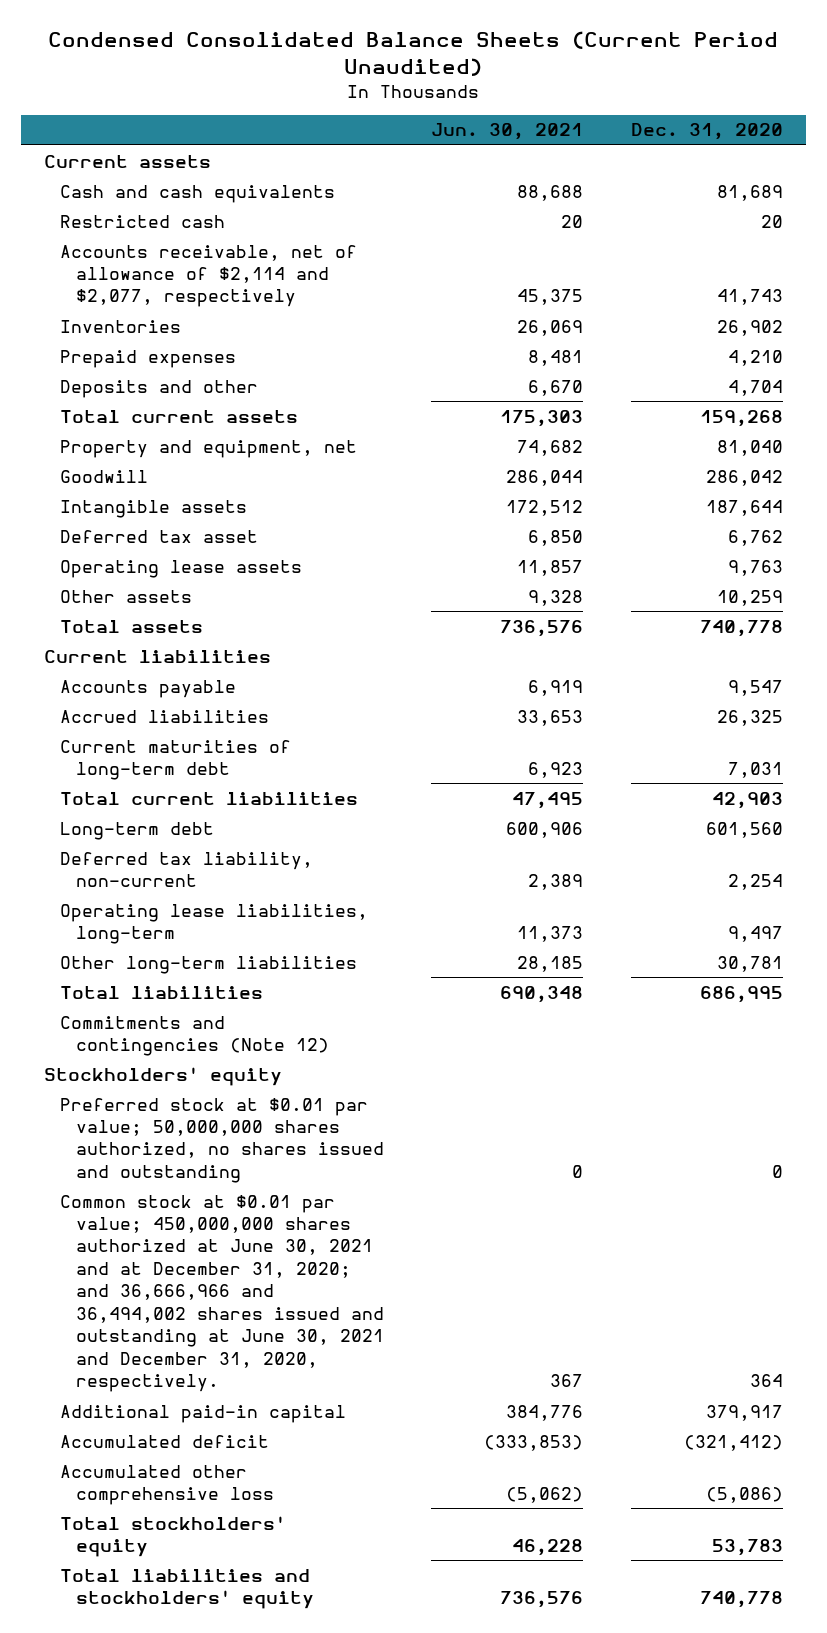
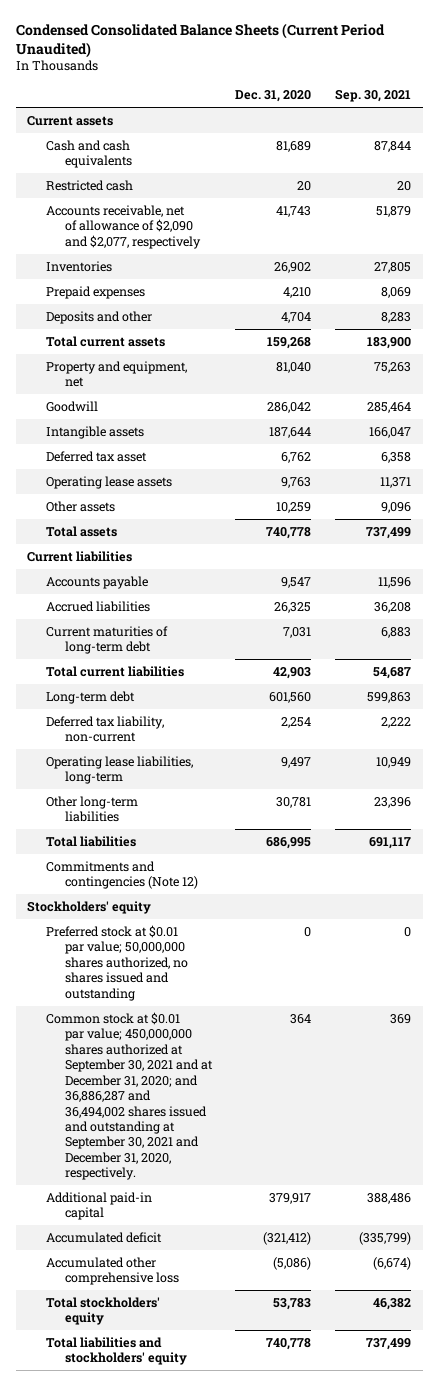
[431,123,584,141] Jun. 30, 2021 -> none
none -> [334,89,411,103] Sep. 30, 2021
[60,244,358,308] Accounts receivable, net of allowance of $2,114 and $2,077, respectively -> [46,204,201,249] Accounts receivable, net of allowance of $2,090 and $2,077, respectively
[60,1194,385,1393] Common stock at $0.01 par value; 450,000,000 shares authorized at June 30, 2021 and at December 31, 2020; and 36,666,966 and 36,494,002 shares issued and outstanding at June 30, 2021 and December 31, 2020, respectively. -> [46,1011,213,1181] Common stock at $0.01 par value; 450,000,000 shares authorized at September 30, 2021 and at December 31, 2020; and 36,886,287 and 36,494,002 shares issued and outstanding at September 30, 2021 and December 31, 2020, respectively.

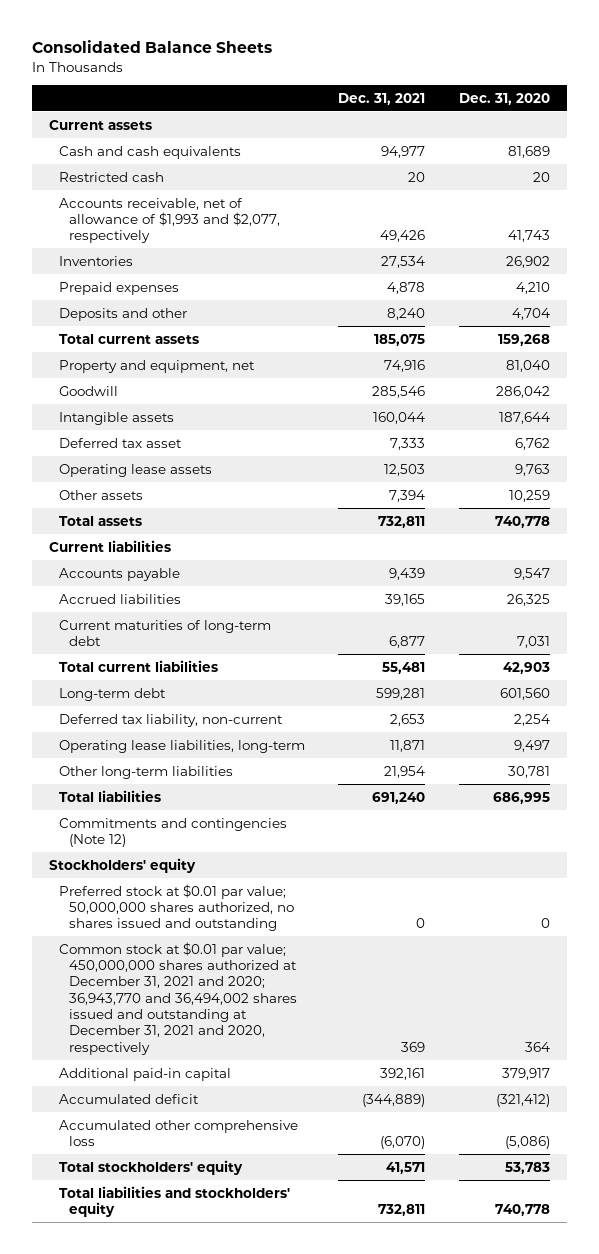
[15,22,385,58] Condensed Consolidated Balance Sheets (Current Period Unaudited) -> [31,40,272,54] Consolidated Balance Sheets
[334,89,411,103] Sep. 30, 2021 -> none
none -> [338,92,426,105] Dec. 31, 2021
[46,204,201,249] Accounts receivable, net of allowance of $2,090 and $2,077, respectively -> [58,197,281,244] Accounts receivable, net of allowance of $1,993 and $2,077, respectively
[46,1011,213,1181] Common stock at $0.01 par value; 450,000,000 shares authorized at September 30, 2021 and at December 31, 2020; and 36,886,287 and 36,494,002 shares issued and outstanding at September 30, 2021 and December 31, 2020, respectively. -> [58,941,298,1055] Common stock at $0.01 par value; 450,000,000 shares authorized at December 31, 2021 and 2020; 36,943,770 and 36,494,002 shares issued and outstanding at December 31, 2021 and 2020, respectively

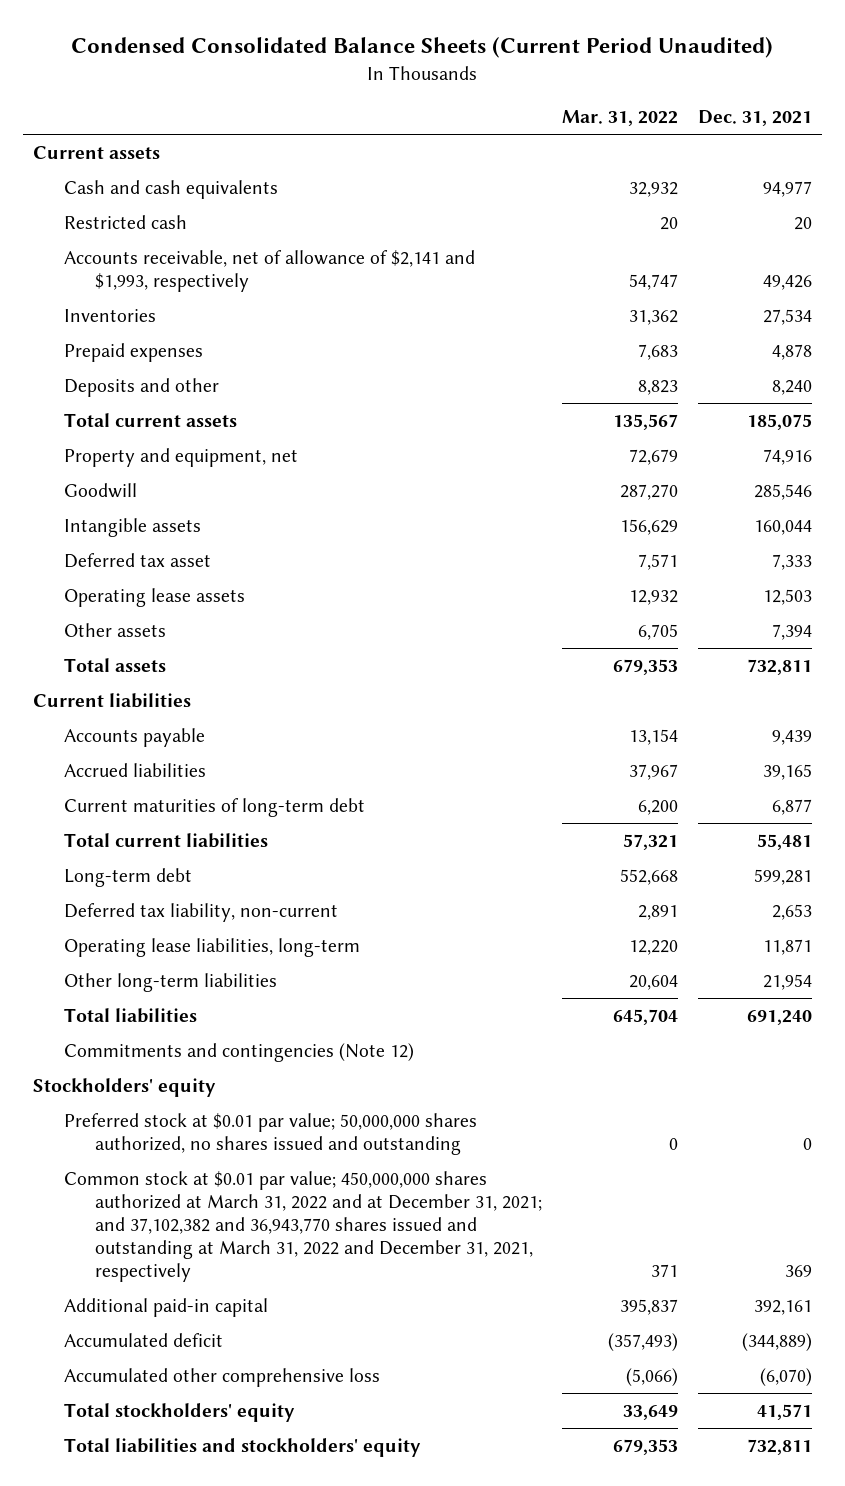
[31,40,272,54] Consolidated Balance Sheets -> [71,37,774,59] Condensed Consolidated Balance Sheets (Current Period Unaudited)
[459,92,551,105] Dec. 31, 2020 -> none
none -> [562,110,679,127] Mar. 31, 2022
[58,197,281,244] Accounts receivable, net of allowance of $1,993 and $2,077, respectively -> [63,249,475,292] Accounts receivable, net of allowance of $2,141 and $1,993, respectively
[58,941,298,1055] Common stock at $0.01 par value; 450,000,000 shares authorized at December 31, 2021 and 2020; 36,943,770 and 36,494,002 shares issued and outstanding at December 31, 2021 and 2020, respectively -> [63,1170,543,1283] Common stock at $0.01 par value; 450,000,000 shares authorized at March 31, 2022 and at December 31, 2021; and 37,102,382 and 36,943,770 shares issued and outstanding at March 31, 2022 and December 31, 2021, respectively

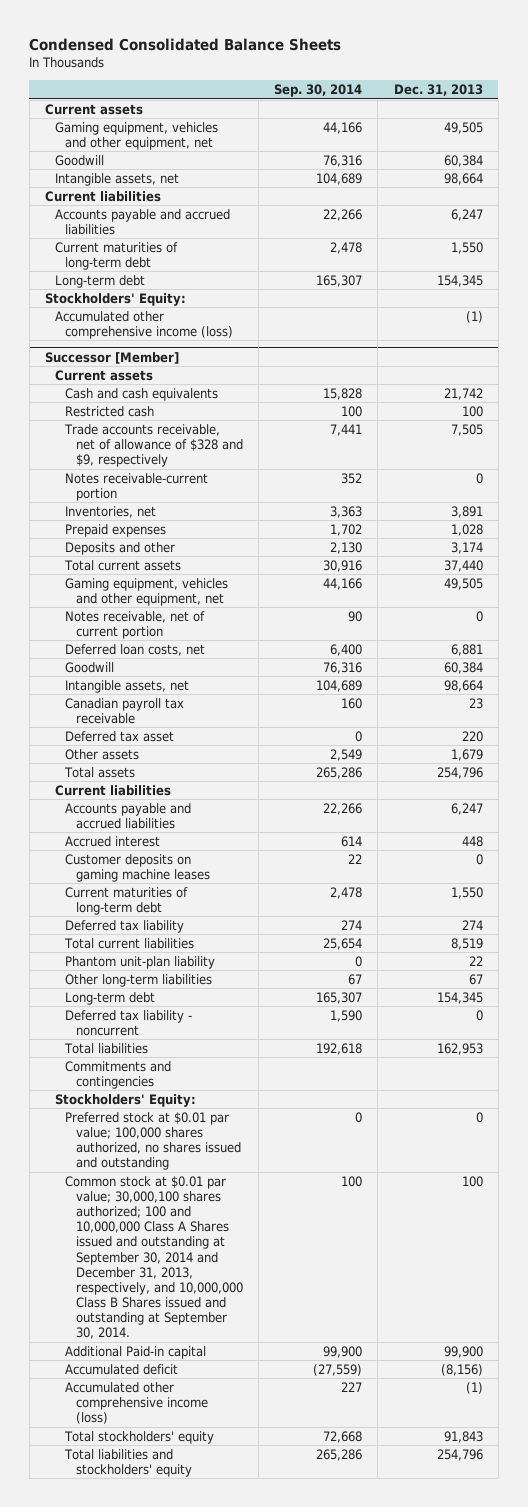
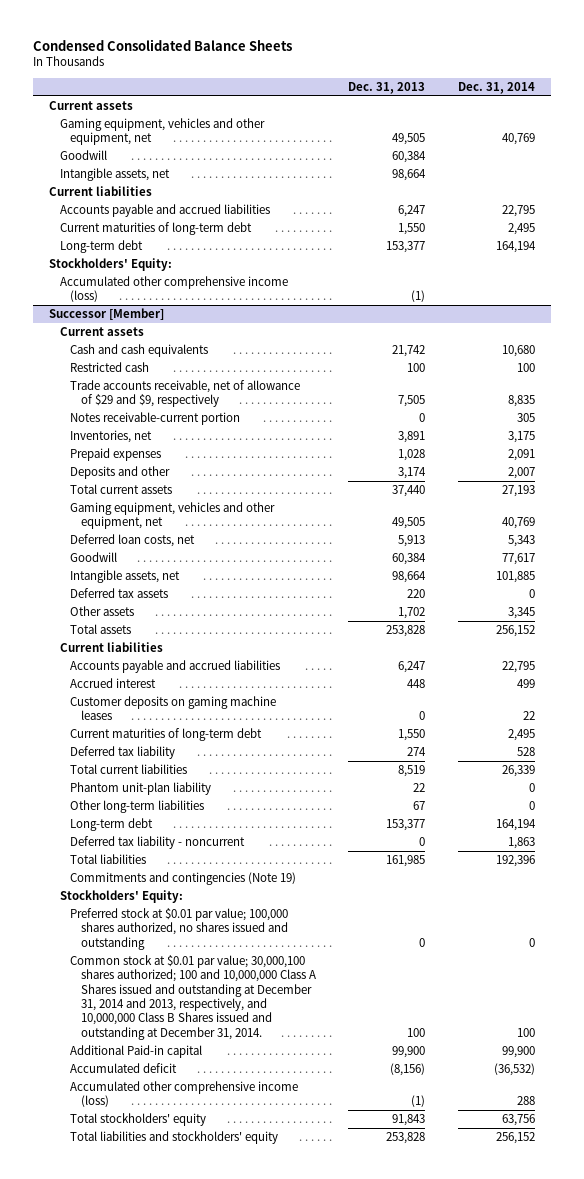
[274,84,363,98] Sep. 30, 2014 -> none
none -> [457,82,535,95] Dec. 31, 2014
[436,274,483,287] 154,345 -> [386,241,426,254] 153,377
[64,423,243,468] Trade accounts receivable, net of allowance of $328 and $9, respectively -> [70,380,301,408] Trade accounts receivable, net of allowance of $29 and $9, respectively
[65,610,206,640] Notes receivable, net of current portion -> none
[450,643,483,656] 6,881 -> [398,535,426,548] 5,913
[65,697,185,725] Canadian payroll tax receivable -> none
[65,730,175,742] Deferred tax asset -> [70,588,169,599] Deferred tax assets
[450,748,483,761] 1,679 -> [398,607,426,620] 1,702
[436,766,483,779] 254,796 -> [386,625,426,638] 253,828
[436,991,483,1004] 154,345 -> [386,819,426,832] 153,377
[436,1042,483,1055] 162,953 -> [386,855,426,868] 161,985
[65,1060,172,1090] Commitments and contingencies -> [70,872,297,886] Commitments and contingencies (Note 19)
[65,1175,243,1340] Common stock at $0.01 par value; 30,000,100 shares authorized; 100 and 10,000,000 Class A Shares issued and outstanding at September 30, 2014 and December 31, 2013, respectively, and 10,000,000 Class B Shares issued and outstanding at September 30, 2014. -> [70,955,316,1040] Common stock at $0.01 par value; 30,000,100 shares authorized; 100 and 10,000,000 Class A Shares issued and outstanding at December 31, 2014 and 2013, respectively, and 10,000,000 Class B Shares issued and outstanding at December 31, 2014.
[436,1448,483,1461] 254,796 -> [386,1132,426,1145] 253,828

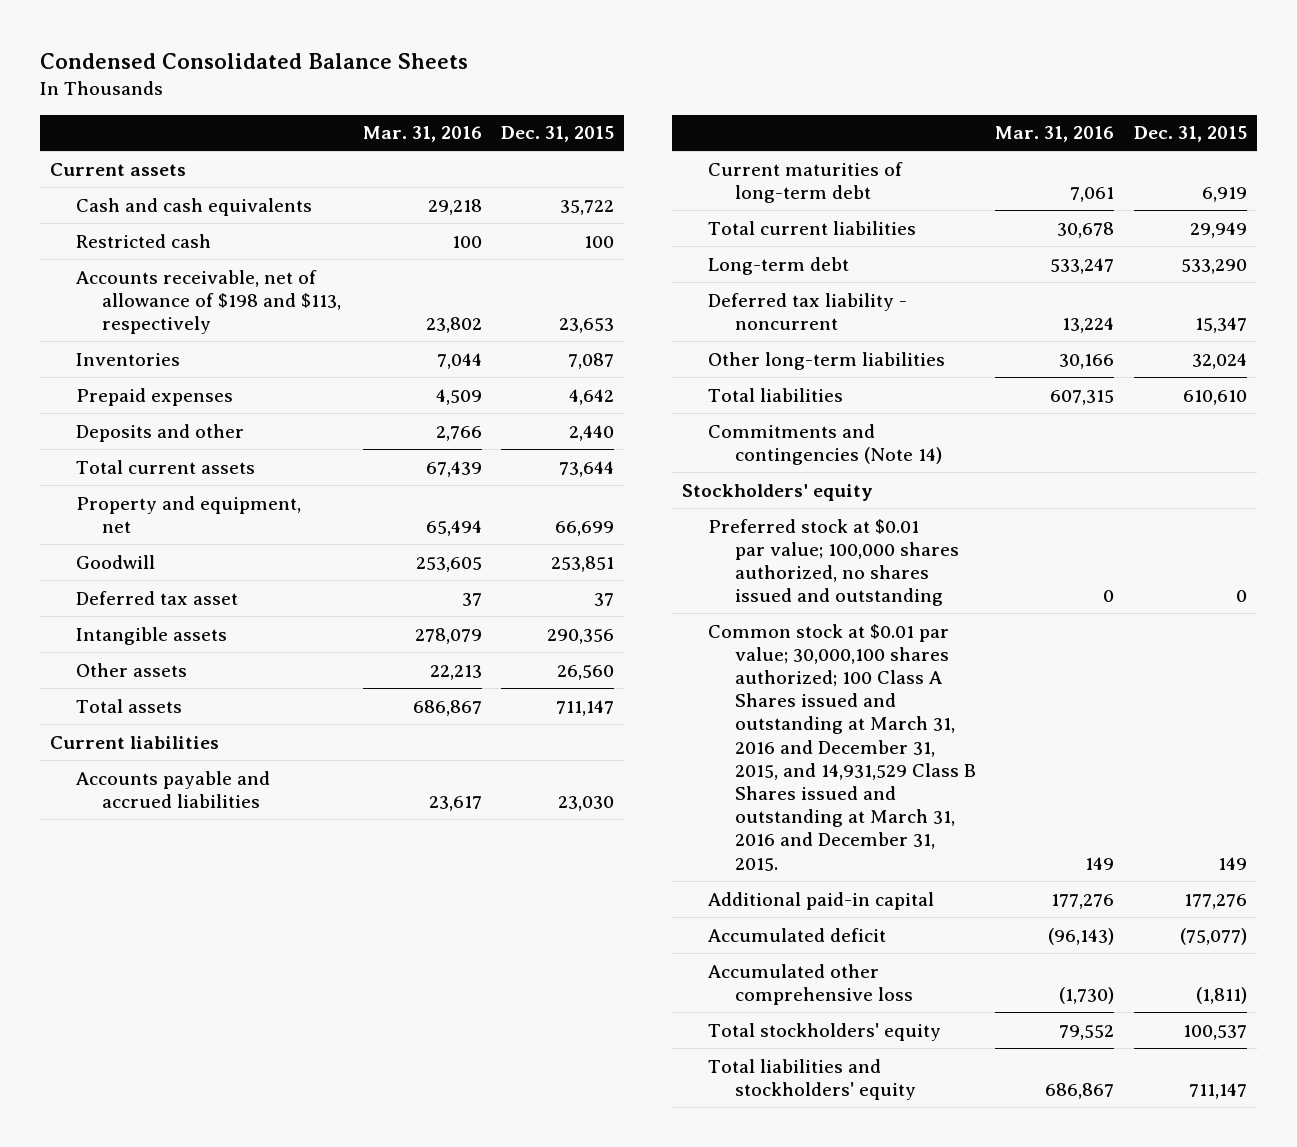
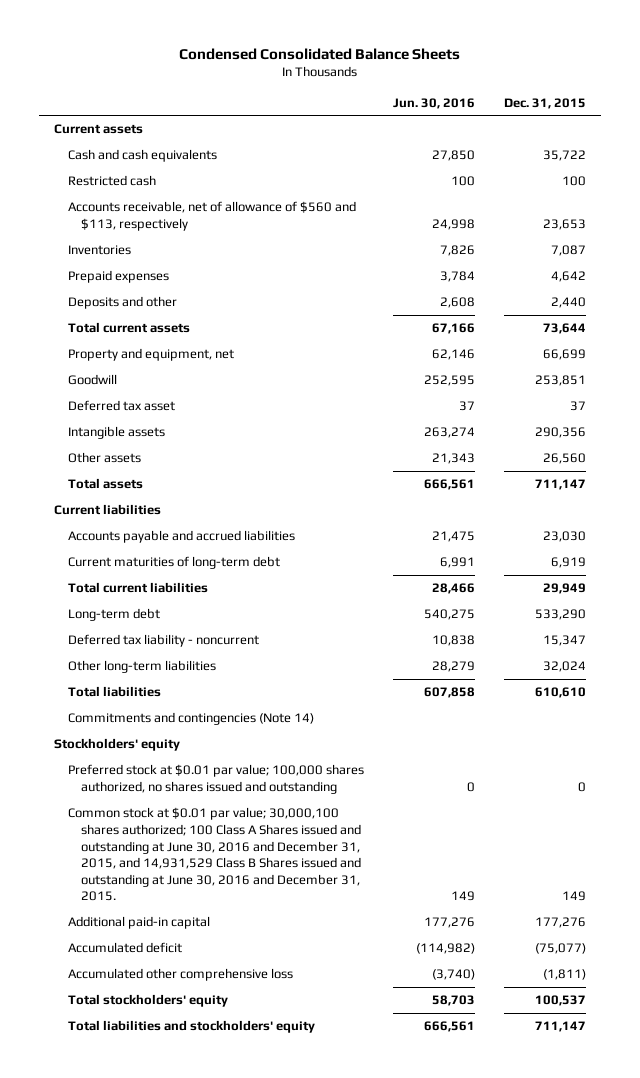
[362,126,482,143] Mar. 31, 2016 -> none
none -> [393,97,476,109] Jun. 30, 2016
[75,269,341,334] Accounts receivable, net of allowance of $198 and $113, respectively -> [67,201,356,231] Accounts receivable, net of allowance of $560 and $113, respectively
[708,623,976,871] Common stock at $0.01 par value; 30,000,100 shares authorized; 100 Class A Shares issued and outstanding at March 31, 2016 and December 31, 2015, and 14,931,529 Class B Shares issued and outstanding at March 31, 2016 and December 31, 2015. -> [67,807,362,902] Common stock at $0.01 par value; 30,000,100 shares authorized; 100 Class A Shares issued and outstanding at June 30, 2016 and December 31, 2015, and 14,931,529 Class B Shares issued and outstanding at June 30, 2016 and December 31, 2015.

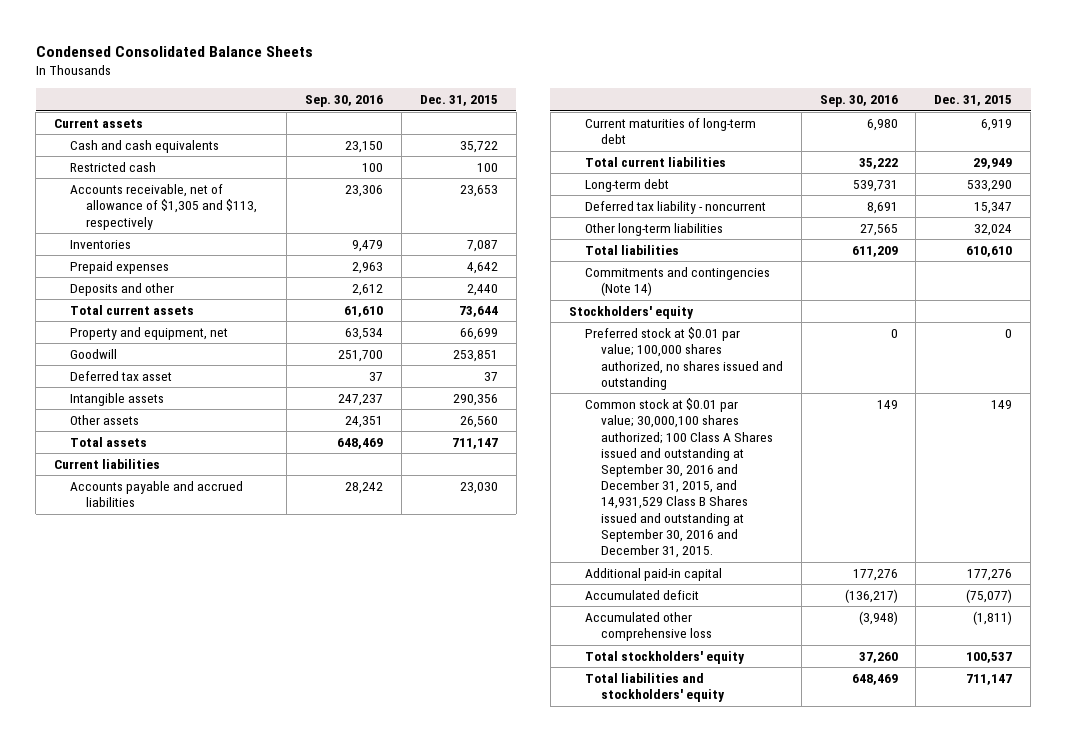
[393,97,476,109] Jun. 30, 2016 -> none
none -> [305,95,384,108] Sep. 30, 2016
[67,201,356,231] Accounts receivable, net of allowance of $560 and $113, respectively -> [70,184,258,230] Accounts receivable, net of allowance of $1,305 and $113, respectively
[67,807,362,902] Common stock at $0.01 par value; 30,000,100 shares authorized; 100 Class A Shares issued and outstanding at June 30, 2016 and December 31, 2015, and 14,931,529 Class B Shares issued and outstanding at June 30, 2016 and December 31, 2015. -> [584,398,773,559] Common stock at $0.01 par value; 30,000,100 shares authorized; 100 Class A Shares issued and outstanding at September 30, 2016 and December 31, 2015, and 14,931,529 Class B Shares issued and outstanding at September 30, 2016 and December 31, 2015.

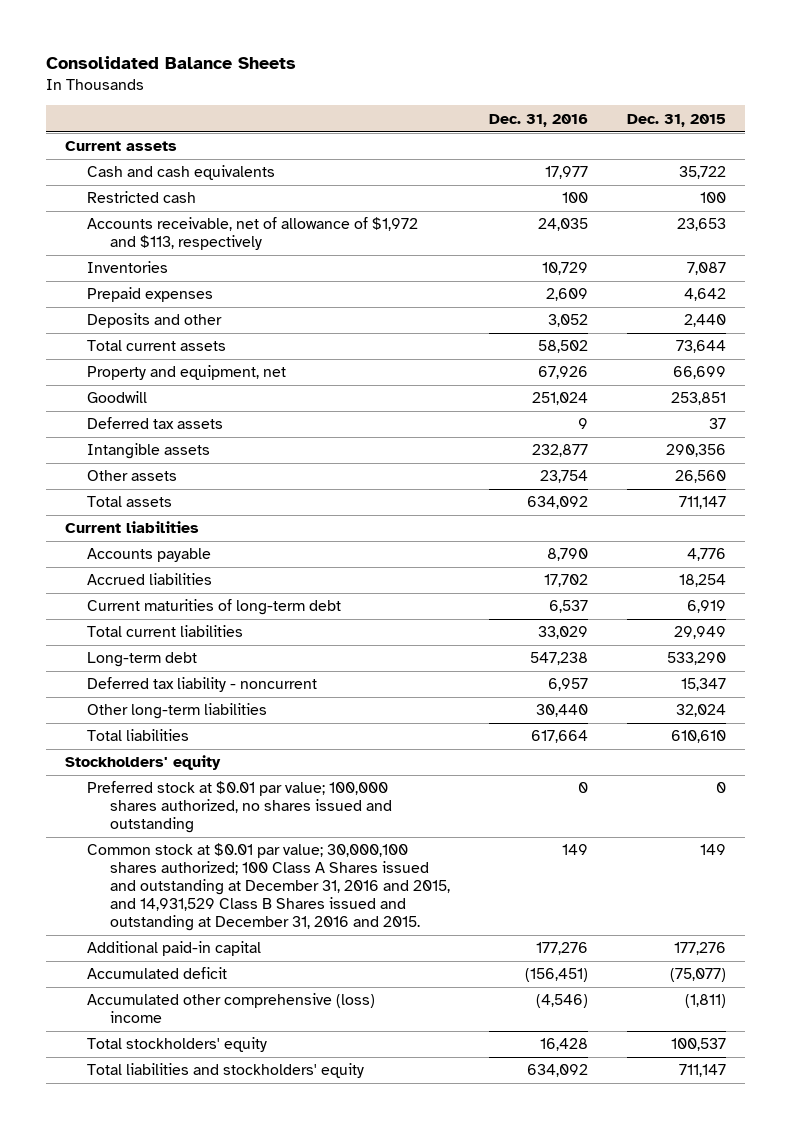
[35,45,313,57] Condensed Consolidated Balance Sheets -> [45,56,296,70] Consolidated Balance Sheets
[305,95,384,108] Sep. 30, 2016 -> none
none -> [488,113,588,127] Dec. 31, 2016
[70,184,258,230] Accounts receivable, net of allowance of $1,305 and $113, respectively -> [87,217,419,251] Accounts receivable, net of allowance of $1,972 and $113, respectively
[70,371,173,382] Deferred tax asset -> [87,417,224,430] Deferred tax assets
[70,481,244,508] Accounts payable and accrued liabilities -> none
none -> [87,548,212,563] Accounts payable
none -> [87,573,213,586] Accrued liabilities
[584,267,770,297] Commitments and contingencies (Note 14) -> none
[584,398,773,559] Common stock at $0.01 par value; 30,000,100 shares authorized; 100 Class A Shares issued and outstanding at September 30, 2016 and December 31, 2015, and 14,931,529 Class B Shares issued and outstanding at September 30, 2016 and December 31, 2015. -> [87,843,450,932] Common stock at $0.01 par value; 30,000,100 shares authorized; 100 Class A Shares issued and outstanding at December 31, 2016 and 2015, and 14,931,529 Class B Shares issued and outstanding at December 31, 2016 and 2015.
[584,612,712,642] Accumulated other comprehensive loss -> [87,993,376,1024] Accumulated other comprehensive (loss) income

